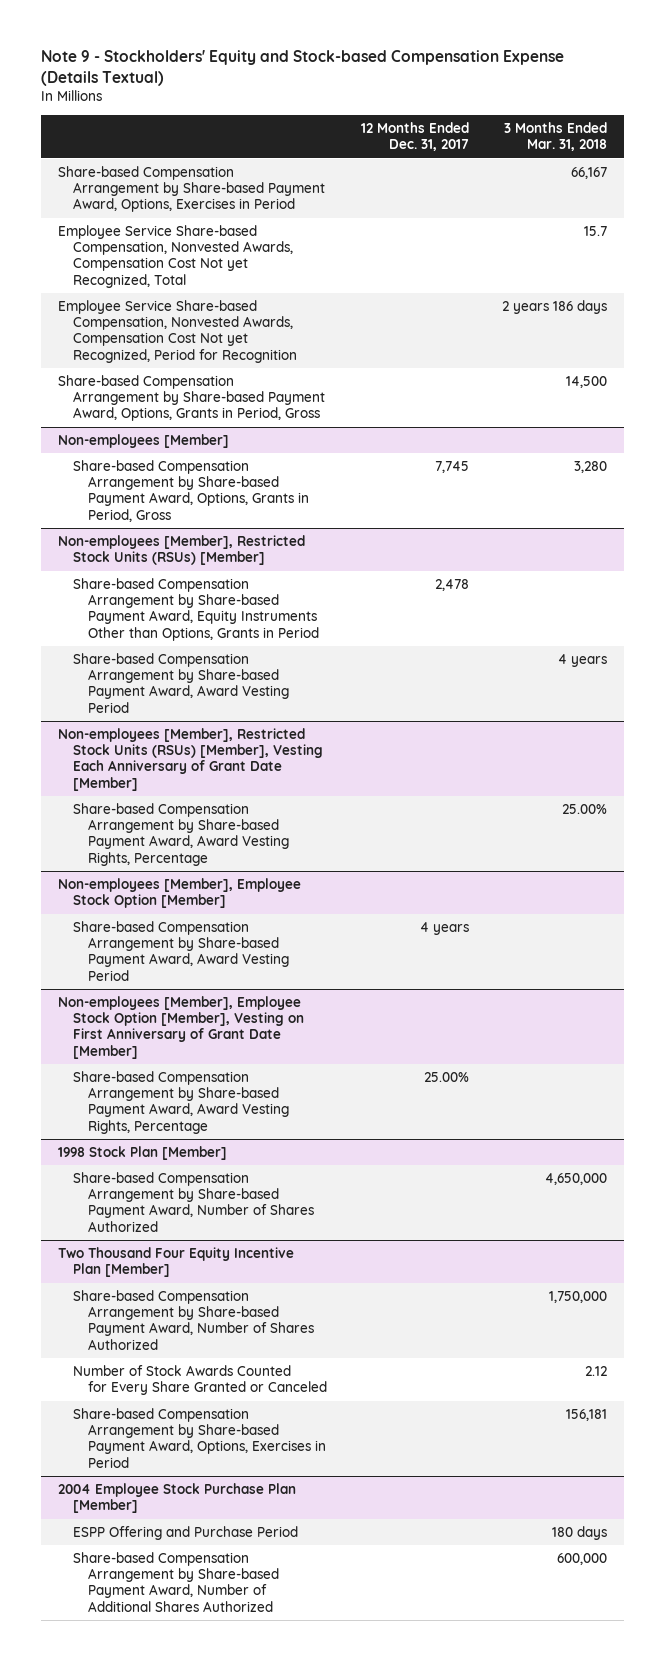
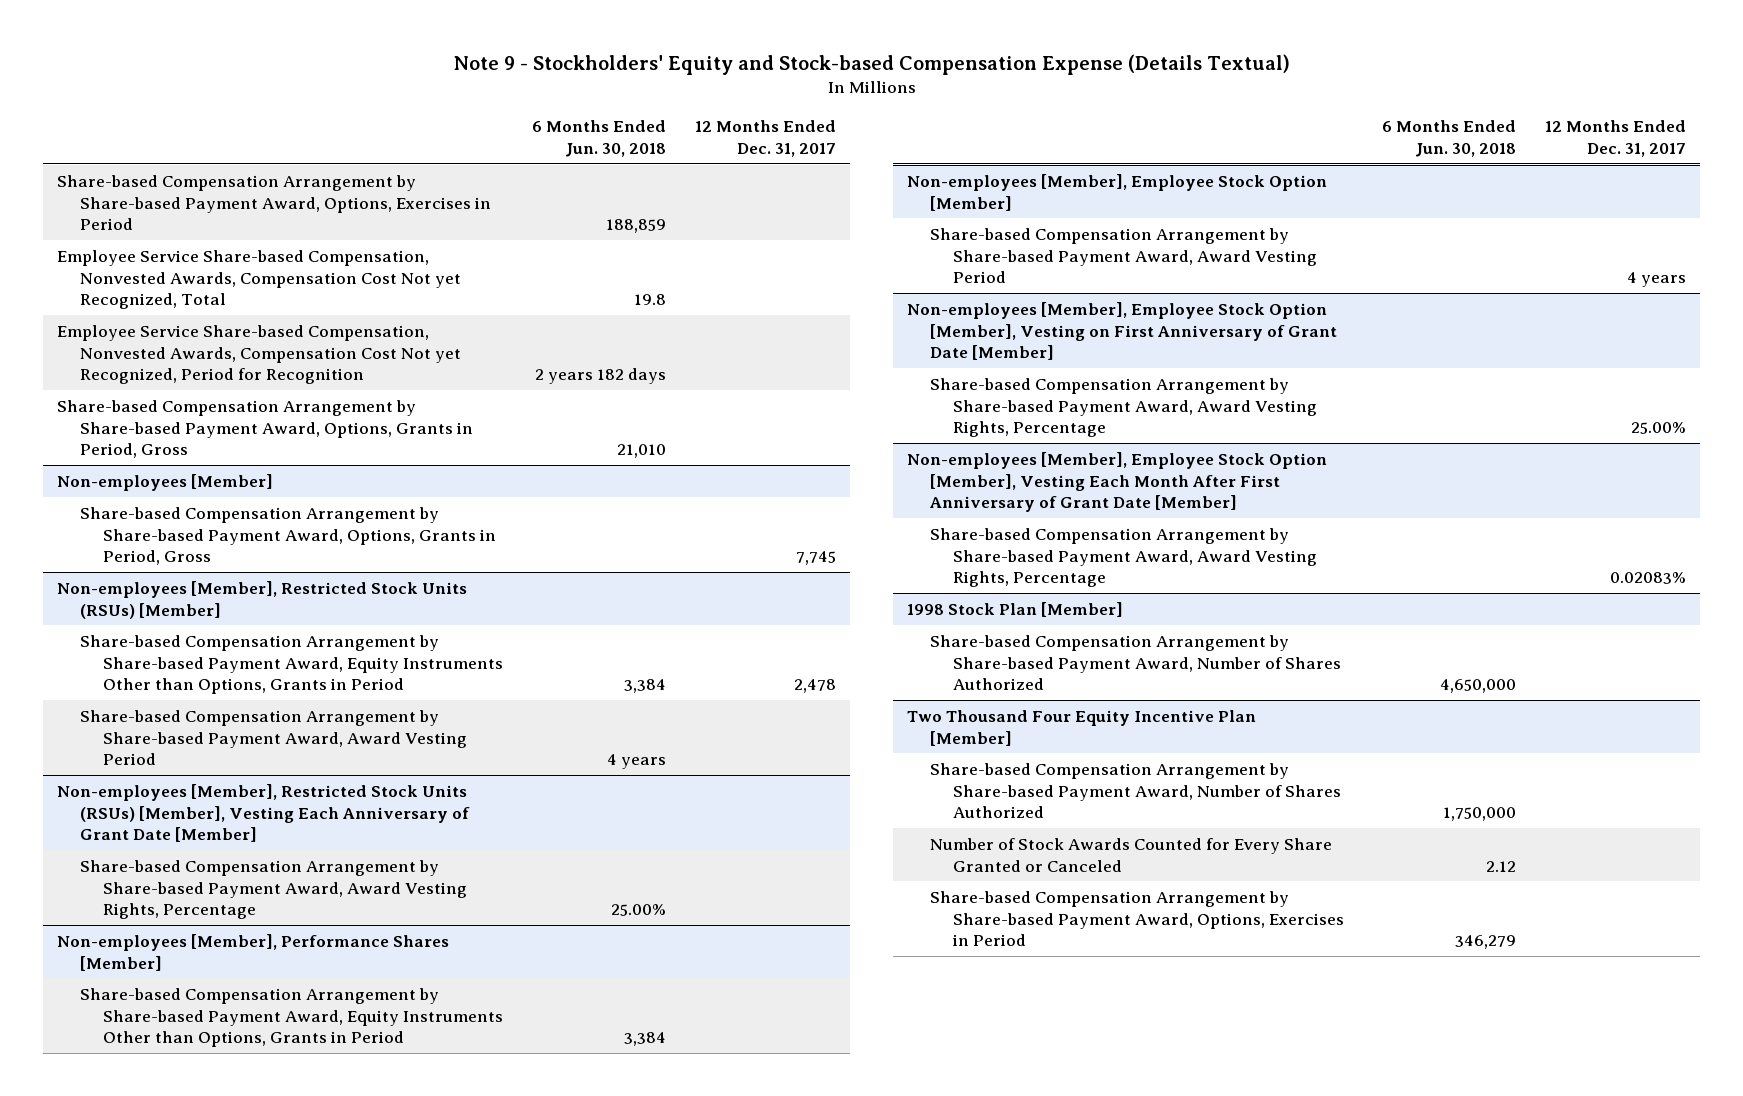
[504,122,608,152] 3 Months Ended Mar. 31, 2018 -> none
none -> [532,120,667,157] 6 Months Ended Jun. 30, 2018
none -> [57,933,450,971] Non-employees [Member], Performance Shares [Member]
none -> [80,987,504,1048] Share-based Compensation Arrangement by Share-based Payment Award, Equity Instruments Other than Options, Grants in Period
none -> [907,451,1328,513] Non-employees [Member], Employee Stock Option [Member], Vesting Each Month After First Anniversary of Grant Date [Member]
none -> [930,527,1318,588] Share-based Compensation Arrangement by Share-based Payment Award, Award Vesting Rights, Percentage
[57,1483,296,1514] 2004 Employee Stock Purchase Plan [Member] -> none
[72,1526,298,1541] ESPP Offering and Purchase Period -> none
[72,1552,279,1612] Share-based Compensation Arrangement by Share-based Payment Award, Number of Additional Shares Authorized -> none

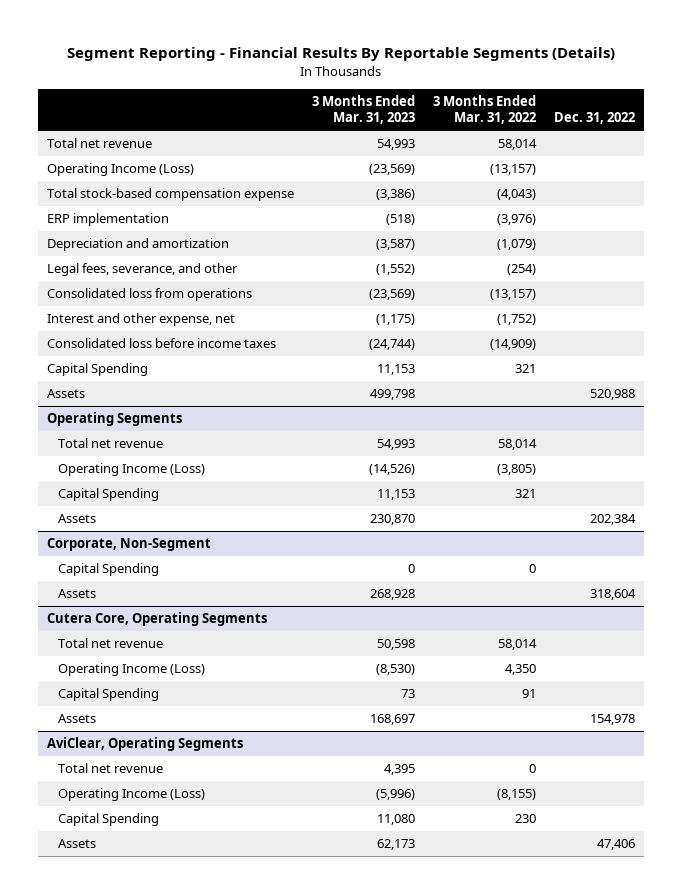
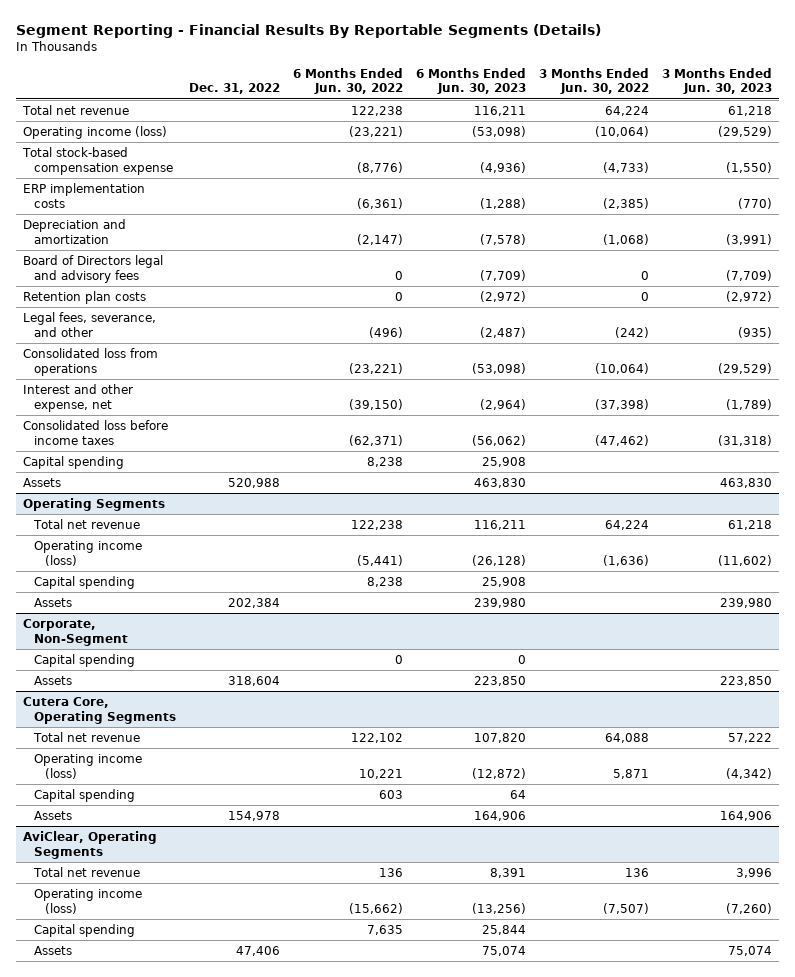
[311,95,415,125] 3 Months Ended Mar. 31, 2023 -> none
[432,95,536,125] 3 Months Ended Mar. 31, 2022 -> none
none -> [293,67,404,95] 6 Months Ended Jun. 30, 2022
none -> [416,67,527,95] 6 Months Ended Jun. 30, 2023
none -> [539,67,650,95] 3 Months Ended Jun. 30, 2022
none -> [662,67,773,95] 3 Months Ended Jun. 30, 2023
[46,163,194,177] Operating Income (Loss) -> [22,126,167,140] Operating income (loss)
[46,213,169,227] ERP implementation -> [22,183,145,208] ERP implementation costs
none -> [22,255,163,283] Board of Directors legal and advisory fees
none -> [22,291,146,305] Retention plan costs
[46,363,148,377] Capital Spending -> [22,456,124,470] Capital spending
[57,463,205,477] Operating Income (Loss) -> [33,541,142,566] Operating income (loss)
[57,488,159,502] Capital Spending -> [33,576,135,590] Capital spending
[57,563,159,577] Capital Spending -> [33,654,135,668] Capital spending
[57,663,205,677] Operating Income (Loss) -> [33,754,142,779] Operating income (loss)
[57,688,159,702] Capital Spending -> [33,789,135,803] Capital spending
[57,788,205,802] Operating Income (Loss) -> [33,889,142,914] Operating income (loss)
[57,813,159,827] Capital Spending -> [33,924,135,938] Capital spending

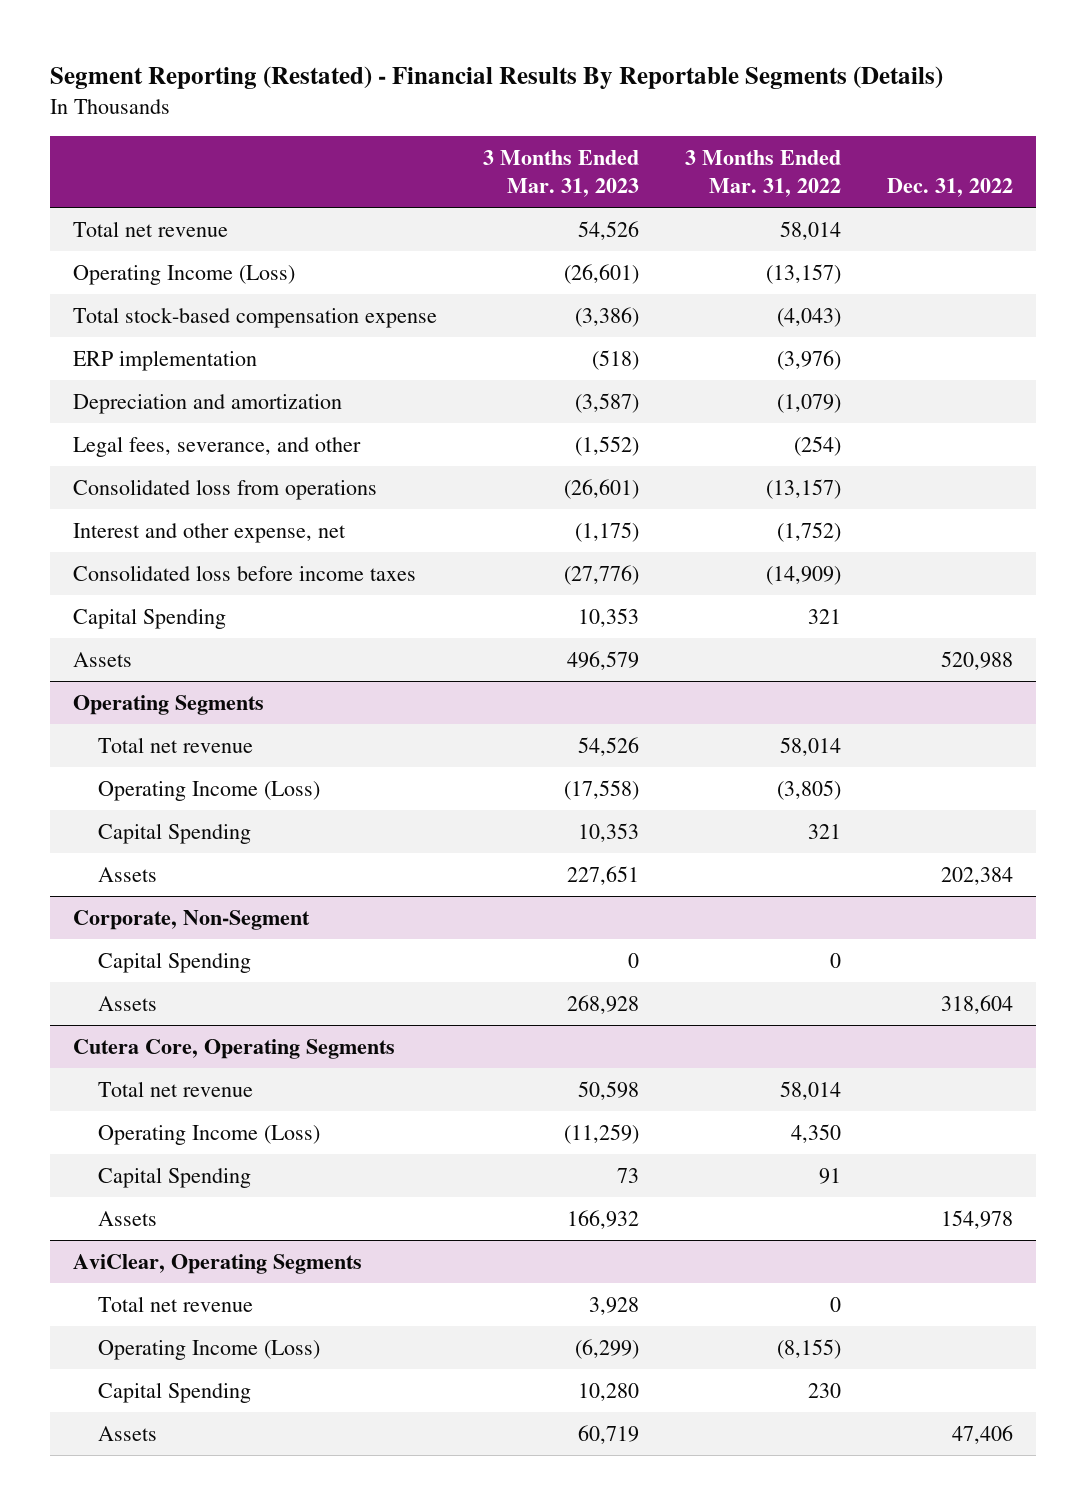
[16,23,602,38] Segment Reporting - Financial Results By Reportable Segments (Details) -> [50,66,944,90] Segment Reporting (Restated) - Financial Results By Reportable Segments (Details)
[293,67,404,95] 6 Months Ended Jun. 30, 2022 -> none
[416,67,527,95] 6 Months Ended Jun. 30, 2023 -> none
[539,67,650,95] 3 Months Ended Jun. 30, 2022 -> none
[662,67,773,95] 3 Months Ended Jun. 30, 2023 -> none
none -> [483,149,640,197] 3 Months Ended Mar. 31, 2023
none -> [685,149,842,197] 3 Months Ended Mar. 31, 2022
[22,126,167,140] Operating income (loss) -> [73,264,296,285] Operating Income (Loss)
[22,183,145,208] ERP implementation costs -> [73,349,258,371] ERP implementation
[22,255,163,283] Board of Directors legal and advisory fees -> none
[22,291,146,305] Retention plan costs -> none
[22,456,124,470] Capital spending -> [73,607,227,629] Capital Spending
[33,541,142,566] Operating income (loss) -> [97,780,320,801] Operating Income (Loss)
[33,576,135,590] Capital spending -> [97,822,251,844] Capital Spending
[33,654,135,668] Capital spending -> [97,951,251,973] Capital Spending
[33,754,142,779] Operating income (loss) -> [97,1124,320,1145] Operating Income (Loss)
[33,789,135,803] Capital spending -> [97,1166,251,1188] Capital Spending
[33,889,142,914] Operating income (loss) -> [97,1339,320,1360] Operating Income (Loss)
[33,924,135,938] Capital spending -> [97,1381,251,1403] Capital Spending

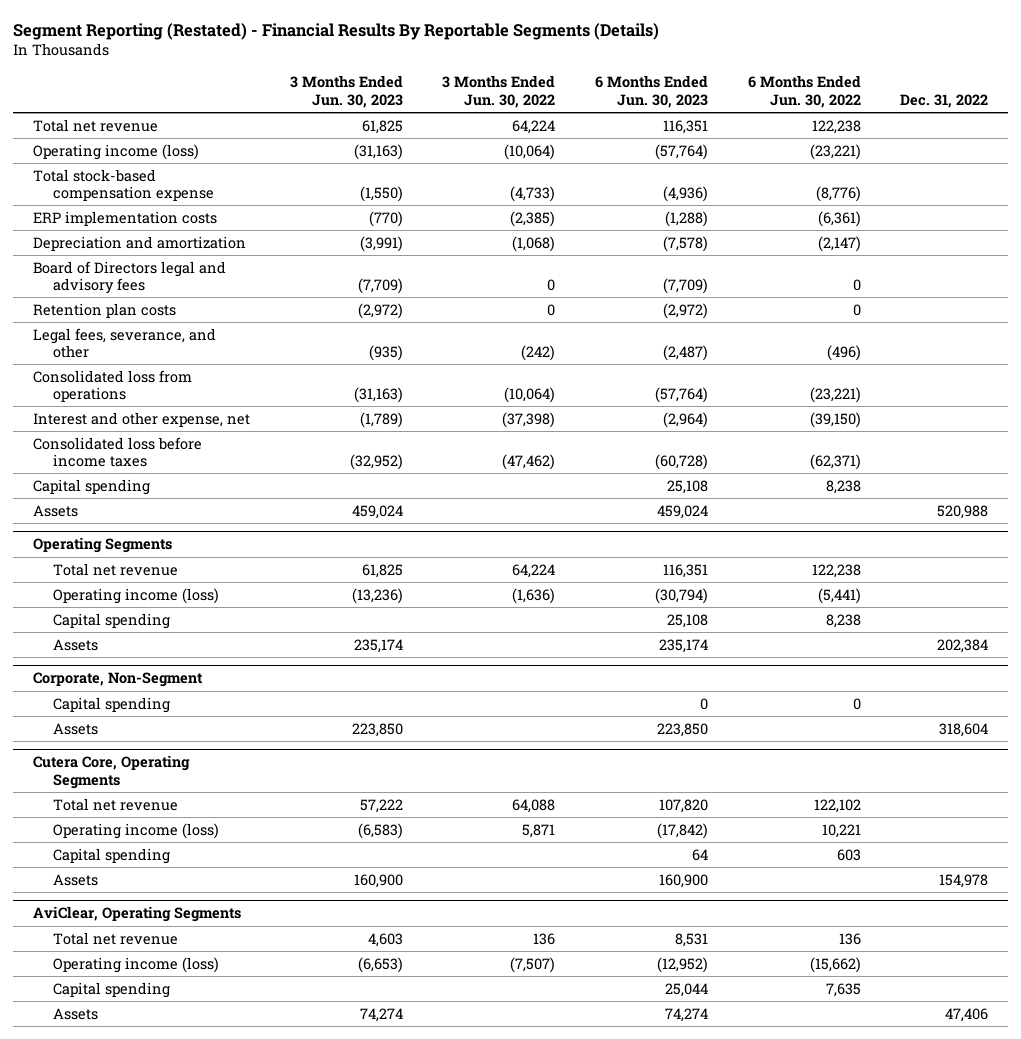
[483,149,640,197] 3 Months Ended Mar. 31, 2023 -> none
[685,149,842,197] 3 Months Ended Mar. 31, 2022 -> none
none -> [289,75,403,108] 3 Months Ended Jun. 30, 2023
none -> [442,75,556,108] 3 Months Ended Jun. 30, 2022
none -> [594,75,708,108] 6 Months Ended Jun. 30, 2023
none -> [747,75,861,108] 6 Months Ended Jun. 30, 2022
[73,264,296,285] Operating Income (Loss) -> [33,143,200,160] Operating income (loss)
[73,349,258,371] ERP implementation -> [33,210,218,226] ERP implementation costs
none -> [33,260,227,295] Board of Directors legal and advisory fees
none -> [33,302,177,318] Retention plan costs
[73,607,227,629] Capital Spending -> [33,478,151,495] Capital spending
[97,780,320,801] Operating Income (Loss) -> [52,587,219,604] Operating income (loss)
[97,822,251,844] Capital Spending -> [52,612,170,629] Capital spending
[97,951,251,973] Capital Spending -> [52,696,170,713] Capital spending
[97,1124,320,1145] Operating Income (Loss) -> [52,822,219,839] Operating income (loss)
[97,1166,251,1188] Capital Spending -> [52,847,170,864] Capital spending
[97,1339,320,1360] Operating Income (Loss) -> [52,956,219,973] Operating income (loss)
[97,1381,251,1403] Capital Spending -> [52,981,170,998] Capital spending

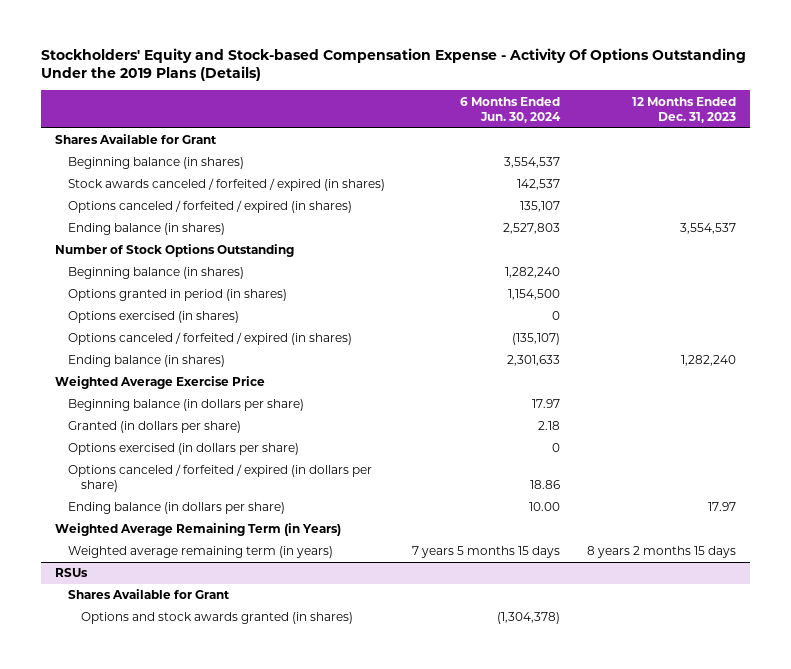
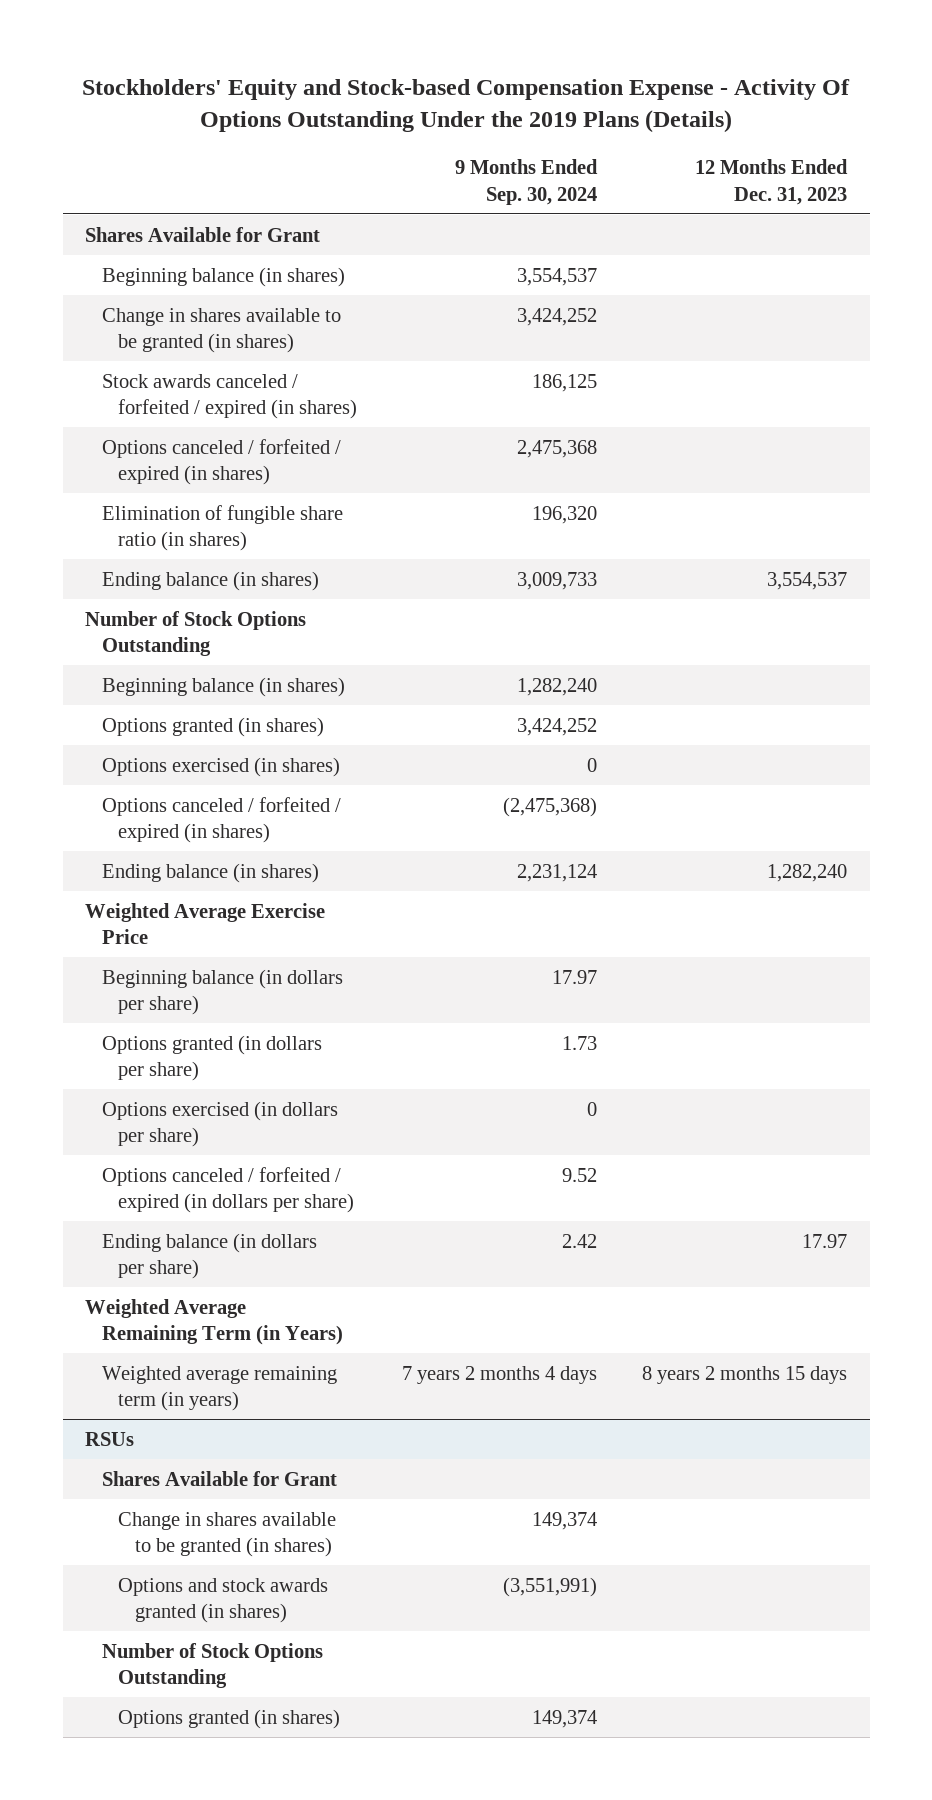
[460,96,562,123] 6 Months Ended Jun. 30, 2024 -> none
none -> [455,159,599,205] 9 Months Ended Sep. 30, 2024
none -> [101,307,341,354] Change in shares available to be granted (in shares)
none -> [101,504,343,552] Elimination of fungible share ratio (in shares)
[67,289,287,302] Options granted in period (in shares) -> [101,716,324,737] Options granted (in shares)
[67,421,241,434] Granted (in dollars per share) -> [101,1034,322,1082] Options granted (in dollars per share)
none -> [118,1511,337,1558] Change in shares available to be granted (in shares)
none -> [101,1642,323,1689] Number of Stock Options Outstanding
none -> [118,1708,341,1729] Options granted (in shares)

